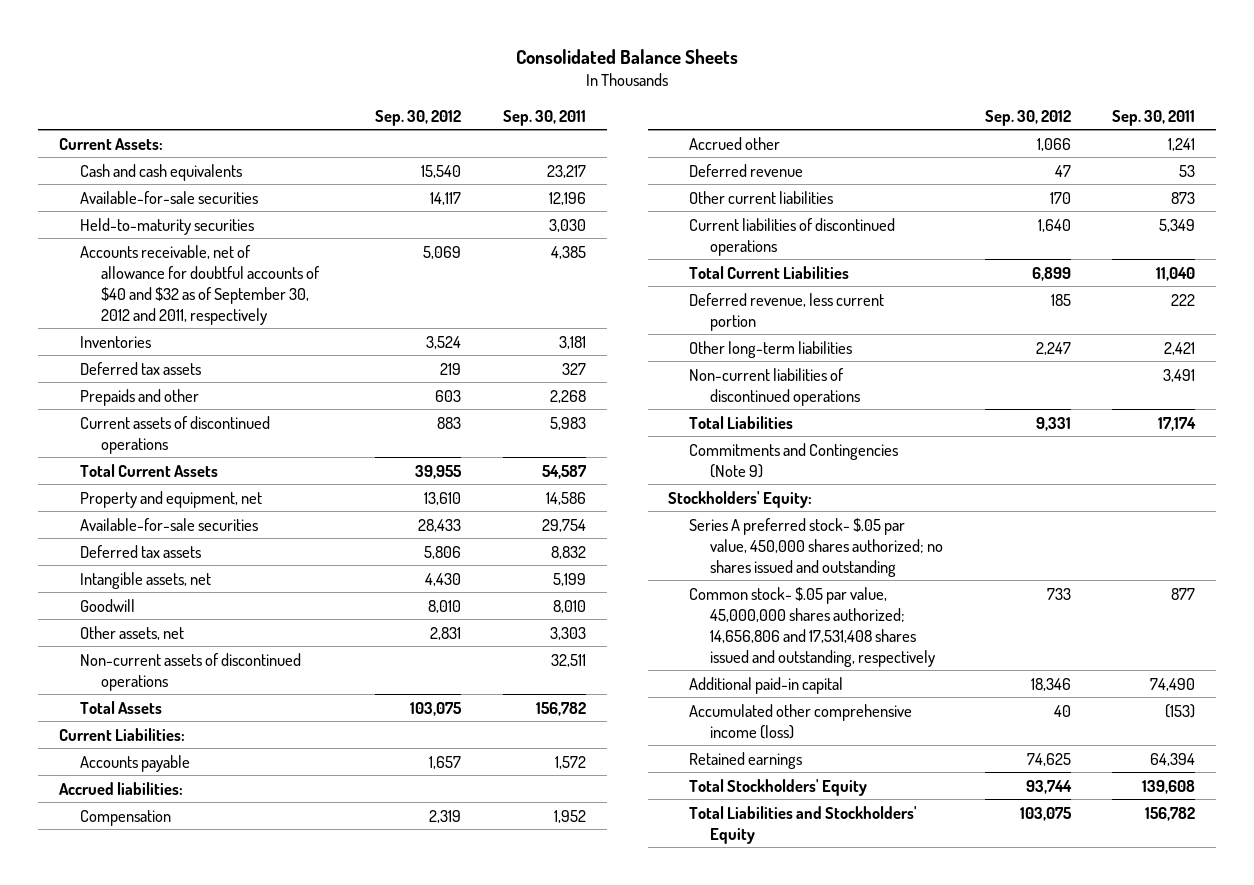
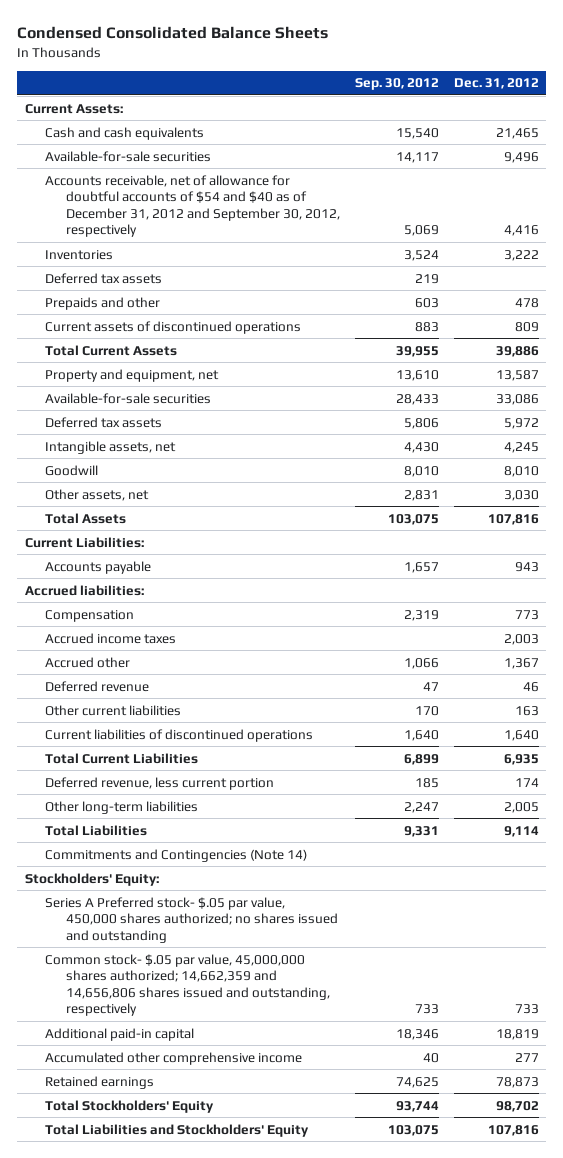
[516,48,739,64] Consolidated Balance Sheets -> [17,26,329,40] Condensed Consolidated Balance Sheets
[502,109,586,126] Sep. 30, 2011 -> none
none -> [453,78,539,90] Dec. 31, 2012
[79,217,254,235] Held-to-maturity securities -> none
[79,244,320,325] Accounts receivable, net of allowance for doubtful accounts of $40 and $32 as of September 30, 2012 and 2011, respectively -> [45,174,341,238] Accounts receivable, net of allowance for doubtful accounts of $54 and $40 as of December 31, 2012 and September 30, 2012, respectively
[79,652,301,691] Non-current assets of discontinued operations -> none
none -> [45,632,177,644] Accrued income taxes
[689,367,861,406] Non-current liabilities of discontinued operations -> none
[689,442,899,478] Commitments and Contingencies (Note 9) -> [45,848,308,862] Commitments and Contingencies (Note 14)
[689,517,944,577] Series A preferred stock- $.05 par value, 450,000 shares authorized; no shares issued and outstanding -> [45,896,339,943] Series A Preferred stock- $.05 par value, 450,000 shares authorized; no shares issued and outstanding
[689,586,936,667] Common stock- $.05 par value, 45,000,000 shares authorized; 14,656,806 and 17,531,408 shares issued and outstanding, respectively -> [45,953,331,1017] Common stock- $.05 par value, 45,000,000 shares authorized; 14,662,359 and 14,656,806 shares issued and outstanding, respectively
[689,703,913,739] Accumulated other comprehensive income (loss) -> [45,1051,303,1065] Accumulated other comprehensive income

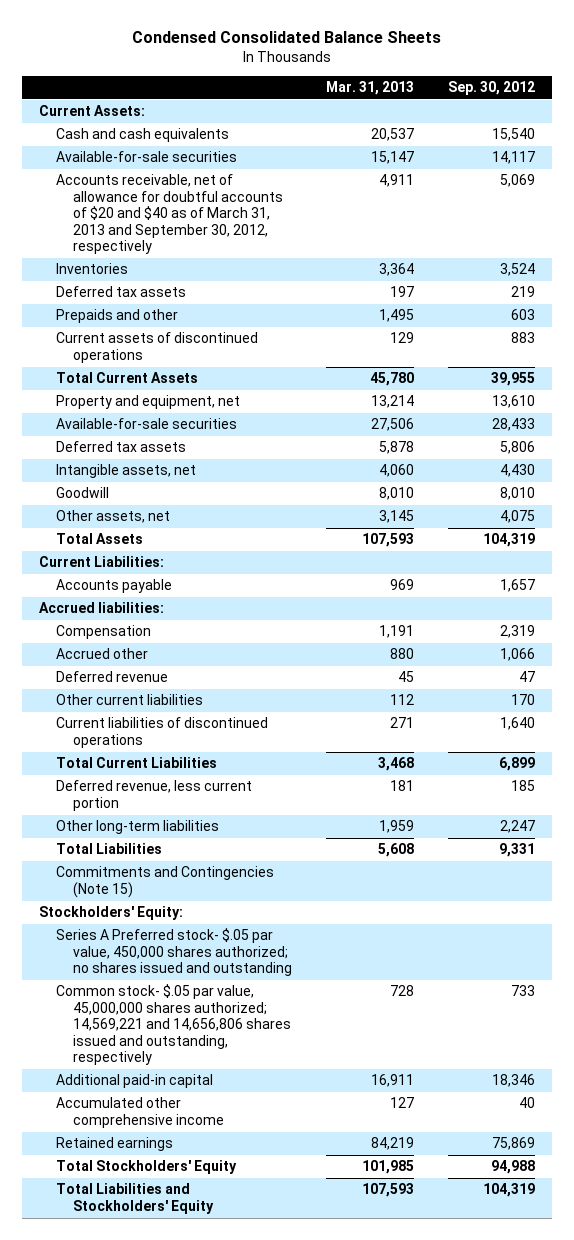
[453,78,539,90] Dec. 31, 2012 -> none
none -> [326,81,415,96] Mar. 31, 2013
[45,174,341,238] Accounts receivable, net of allowance for doubtful accounts of $54 and $40 as of December 31, 2012 and September 30, 2012, respectively -> [55,174,284,255] Accounts receivable, net of allowance for doubtful accounts of $20 and $40 as of March 31, 2013 and September 30, 2012, respectively
[403,489,439,501] 2,831 -> [499,510,535,524] 4,075
[387,513,439,525] 103,075 -> [482,533,535,548] 104,319
[45,632,177,644] Accrued income taxes -> none
[45,848,308,862] Commitments and Contingencies (Note 14) -> [55,866,274,898] Commitments and Contingencies (Note 15)
[45,953,331,1017] Common stock- $.05 par value, 45,000,000 shares authorized; 14,662,359 and 14,656,806 shares issued and outstanding, respectively -> [55,984,292,1066] Common stock- $.05 par value, 45,000,000 shares authorized; 14,569,221 and 14,656,806 shares issued and outstanding, respectively
[395,1076,439,1088] 74,625 -> [491,1137,535,1151] 75,869
[395,1100,439,1112] 93,744 -> [490,1160,535,1175] 94,988
[387,1124,439,1136] 103,075 -> [482,1183,535,1198] 104,319

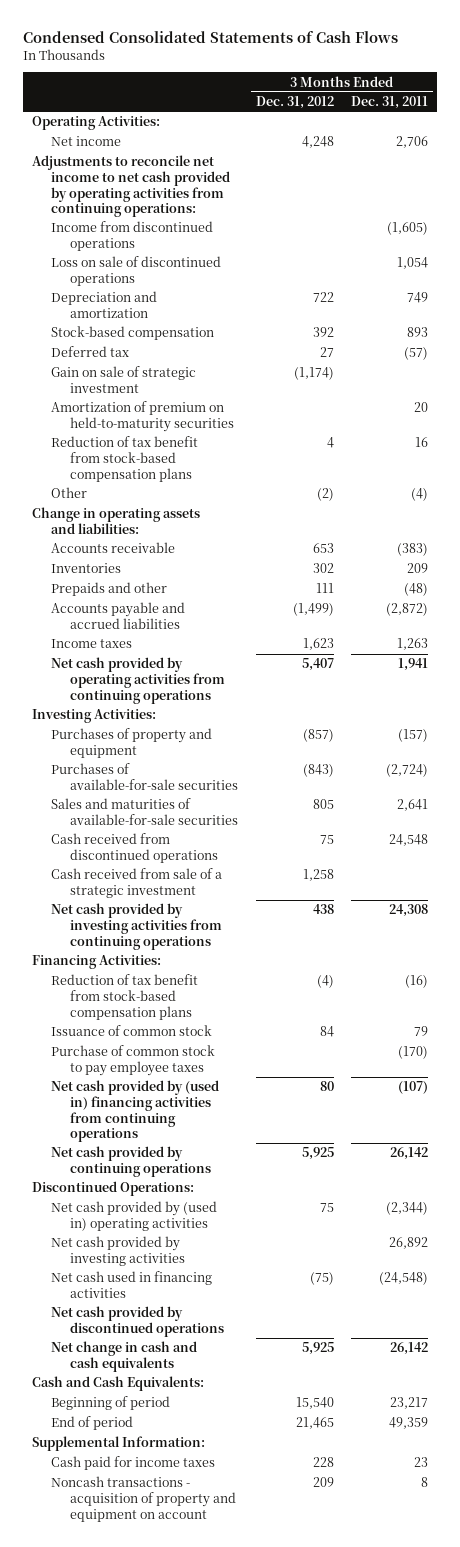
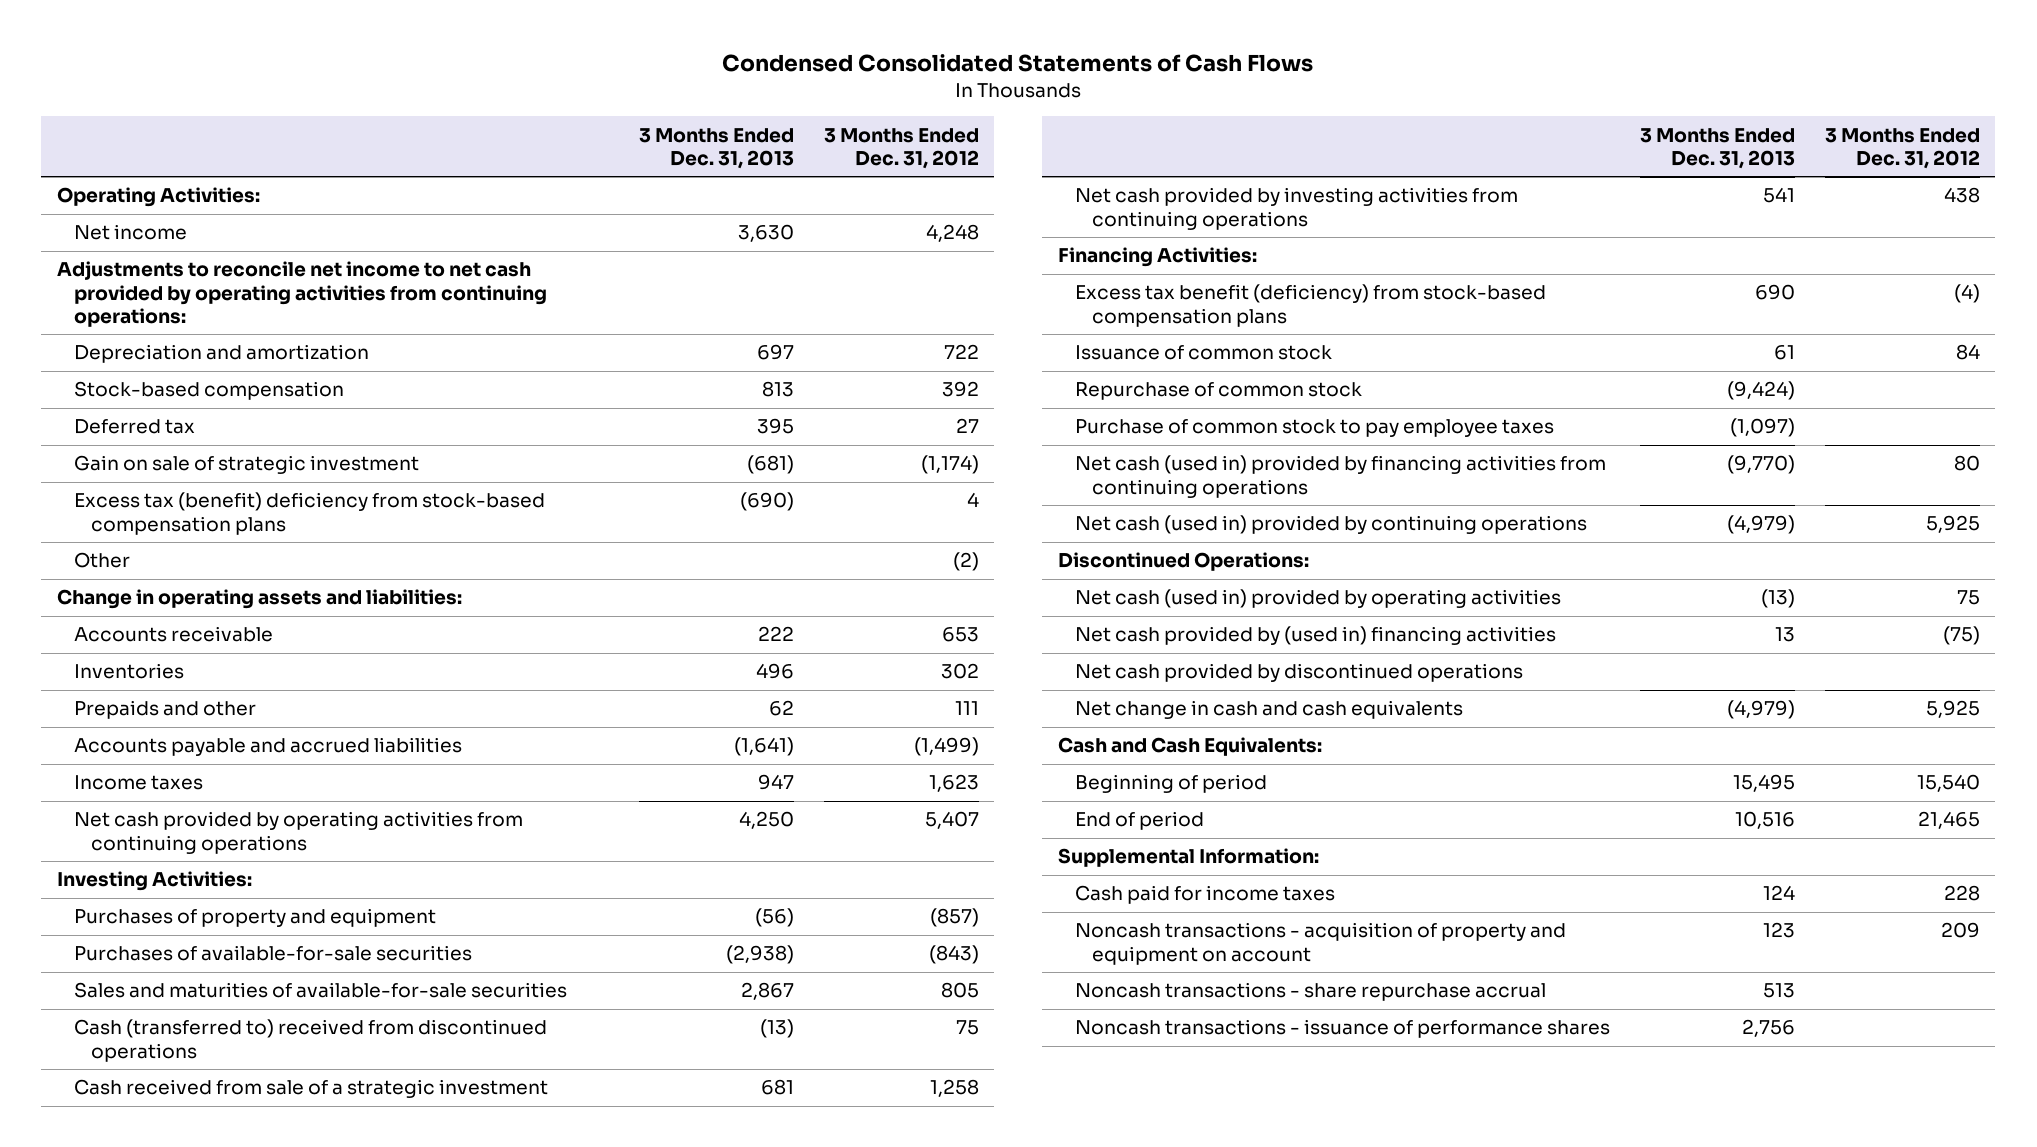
[351,96,429,110] Dec. 31, 2011 -> none
none -> [639,127,795,169] 3 Months Ended Dec. 31, 2013
[50,221,213,252] Income from discontinued operations -> none
[50,256,221,287] Loss on sale of discontinued operations -> none
[50,401,234,433] Amortization of premium on held-to-maturity securities -> none
[50,436,198,482] Reduction of tax benefit from stock-based compensation plans -> [73,492,545,535] Excess tax (benefit) deficiency from stock-based compensation plans
[50,833,218,864] Cash received from discontinued operations -> [73,1019,547,1062] Cash (transferred to) received from discontinued operations
[50,974,198,1020] Reduction of tax benefit from stock-based compensation plans -> [1074,284,1546,327] Excess tax benefit (deficiency) from stock-based compensation plans
none -> [1074,382,1362,401] Repurchase of common stock
[50,1080,219,1143] Net cash provided by (used in) financing activities from continuing operations -> [1074,455,1606,498] Net cash (used in) provided by financing activities from continuing operations
[50,1146,211,1178] Net cash provided by continuing operations -> [1074,515,1587,535] Net cash (used in) provided by continuing operations
[50,1236,185,1267] Net cash provided by investing activities -> none
[50,1201,217,1232] Net cash provided by (used in) operating activities -> [1074,589,1561,609] Net cash (used in) provided by operating activities
[50,1271,212,1299] Net cash used in financing activities -> [1074,626,1556,646] Net cash provided by (used in) financing activities
none -> [1074,982,1546,1002] Noncash transactions - share repurchase accrual
none -> [1074,1019,1610,1039] Noncash transactions - issuance of performance shares

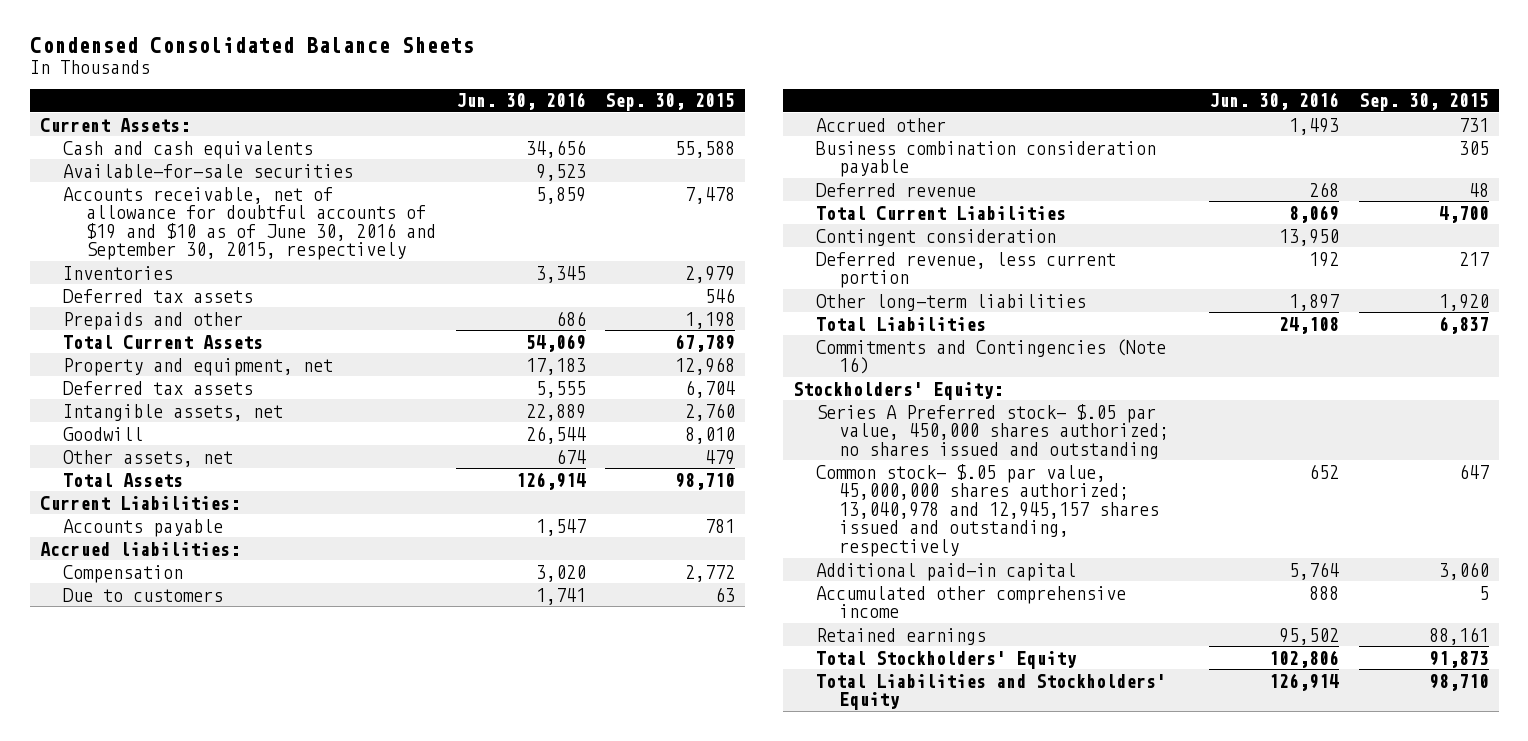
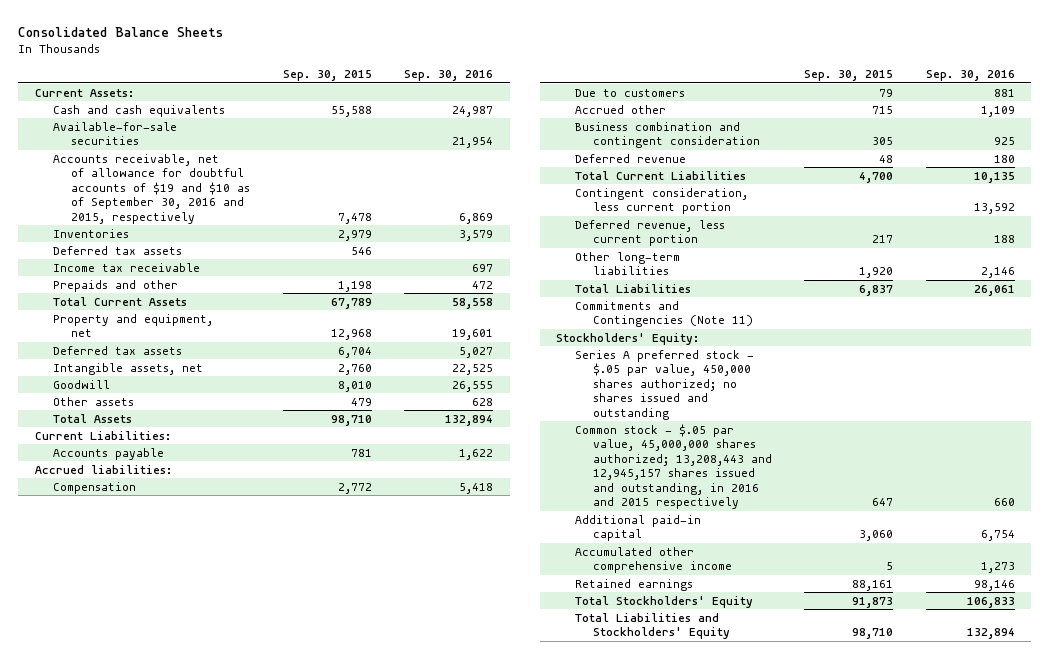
[29,37,474,54] Condensed Consolidated Balance Sheets -> [18,27,224,38] Consolidated Balance Sheets
[455,92,586,111] Jun. 30, 2016 -> none
none -> [404,70,494,82] Sep. 30, 2016
[62,186,436,261] Accounts receivable, net of allowance for doubtful accounts of $19 and $10 as of June 30, 2016 and September 30, 2015, respectively -> [52,153,251,224] Accounts receivable, net of allowance for doubtful accounts of $19 and $10 as of September 30, 2016 and 2015, respectively
none -> [52,262,200,272] Income tax receivable
[62,449,233,467] Other assets, net -> [52,396,134,406] Other assets
[715,586,736,602] 63 -> [879,88,894,97] 79
[1458,117,1489,132] 731 -> [872,105,894,114] 715
[816,140,1157,178] Business combination consideration payable -> [574,121,760,149] Business combination and contingent consideration
[816,228,1057,246] Contingent consideration -> [574,187,748,215] Contingent consideration, less current portion
[816,338,1167,375] Commitments and Contingencies (Note 16) -> [574,300,753,328] Commitments and Contingencies (Note 11)
[816,403,1170,459] Series A Preferred stock- $.05 par value, 450,000 shares authorized; no shares issued and outstanding -> [574,349,754,420] Series A preferred stock - $.05 par value, 450,000 shares authorized; no shares issued and outstanding
[816,463,1160,558] Common stock- $.05 par value, 45,000,000 shares authorized; 13,040,978 and 12,945,157 shares issued and outstanding, respectively -> [574,423,772,510] Common stock - $.05 par value, 45,000,000 shares authorized; 13,208,443 and 12,945,157 shares issued and outstanding, in 2016 and 2015 respectively

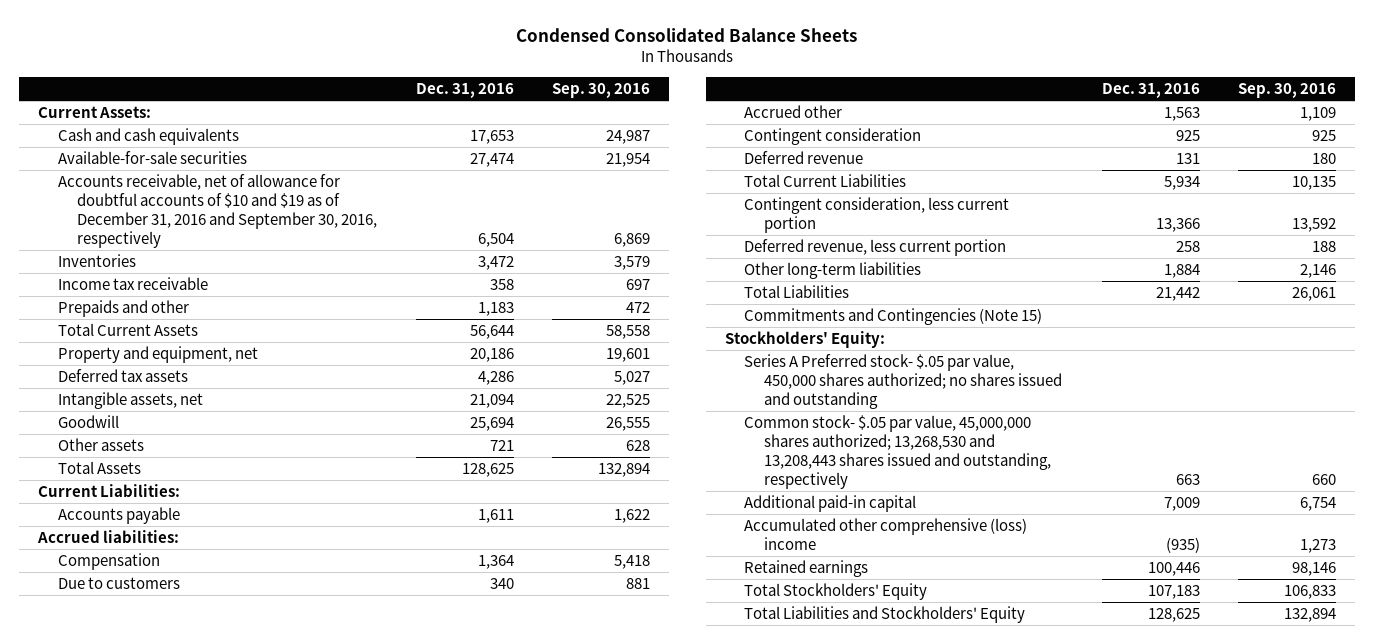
[18,27,224,38] Consolidated Balance Sheets -> [516,28,858,43] Condensed Consolidated Balance Sheets
[282,70,372,82] Sep. 30, 2015 -> none
none -> [415,82,514,98] Dec. 31, 2016
[52,153,251,224] Accounts receivable, net of allowance for doubtful accounts of $19 and $10 as of September 30, 2016 and 2015, respectively -> [57,174,378,248] Accounts receivable, net of allowance for doubtful accounts of $10 and $19 as of December 31, 2016 and September 30, 2016, respectively
[52,245,182,255] Deferred tax assets -> none
[574,121,760,149] Business combination and contingent consideration -> [744,128,922,146] Contingent consideration
[574,300,753,328] Commitments and Contingencies (Note 11) -> [744,308,1043,326] Commitments and Contingencies (Note 15)
[574,349,754,420] Series A preferred stock - $.05 par value, 450,000 shares authorized; no shares issued and outstanding -> [744,354,1062,409] Series A Preferred stock- $.05 par value, 450,000 shares authorized; no shares issued and outstanding
[574,423,772,510] Common stock - $.05 par value, 45,000,000 shares authorized; 13,208,443 and 12,945,157 shares issued and outstanding, in 2016 and 2015 respectively -> [744,415,1051,489] Common stock- $.05 par value, 45,000,000 shares authorized; 13,268,530 and 13,208,443 shares issued and outstanding, respectively
[574,546,732,574] Accumulated other comprehensive income -> [744,518,1028,550] Accumulated other comprehensive (loss) income

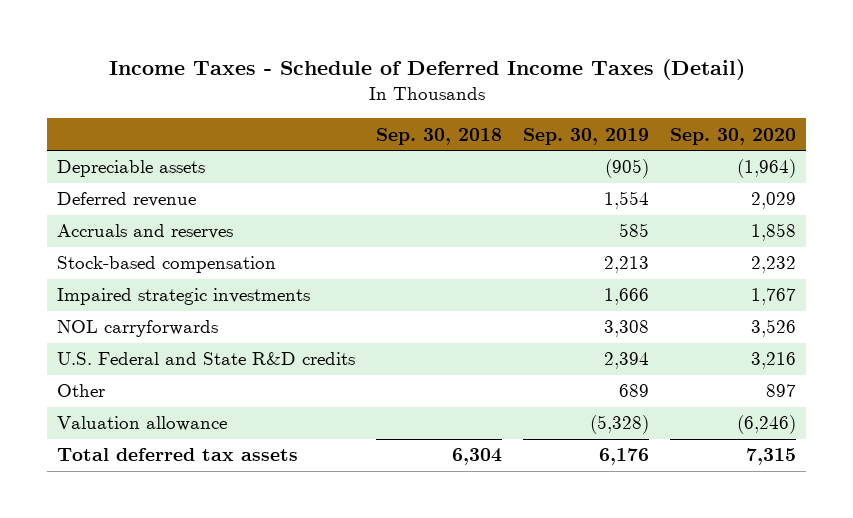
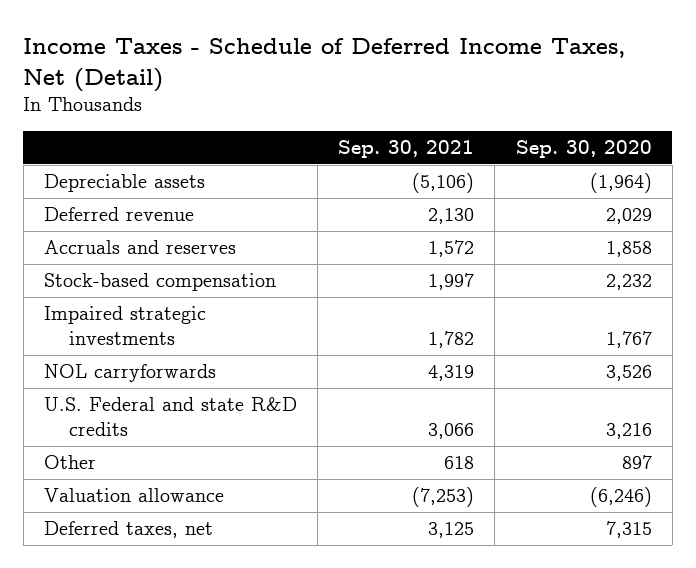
[108,59,745,81] Income Taxes - Schedule of Deferred Income Taxes (Detail) -> [23,38,626,92] Income Taxes - Schedule of Deferred Income Taxes, Net (Detail)
[376,127,503,145] Sep. 30, 2018 -> none
[522,127,649,145] Sep. 30, 2019 -> none
none -> [338,140,475,159] Sep. 30, 2021
[57,352,356,366] U.S. Federal and State R&D credits -> [44,397,298,437] U.S. Federal and state R&D credits
[57,448,299,462] Total deferred tax assets -> [44,521,214,539] Deferred taxes, net

